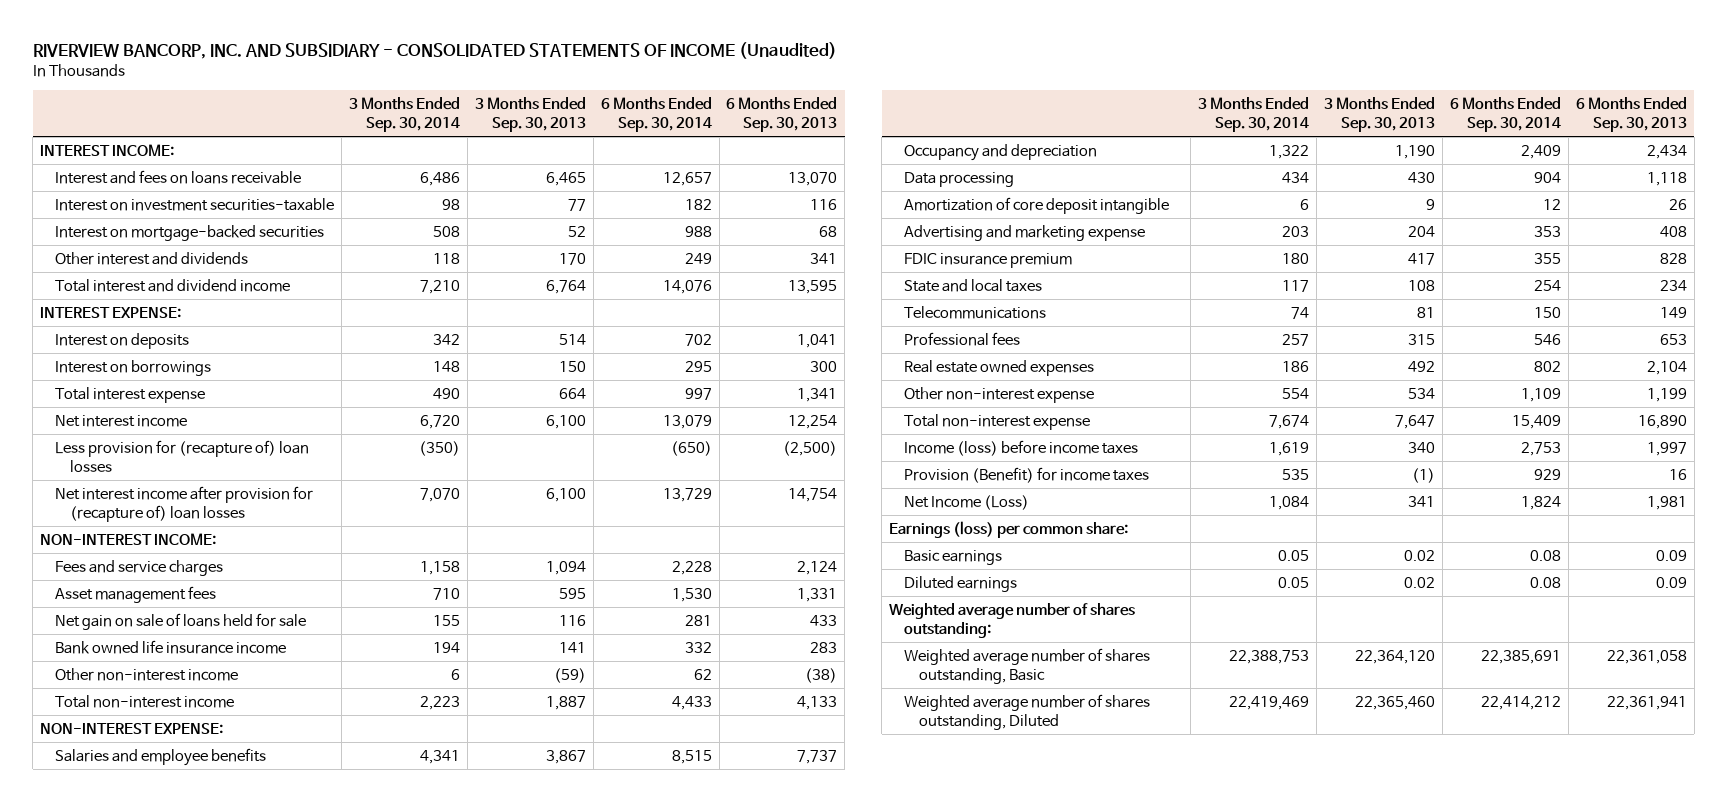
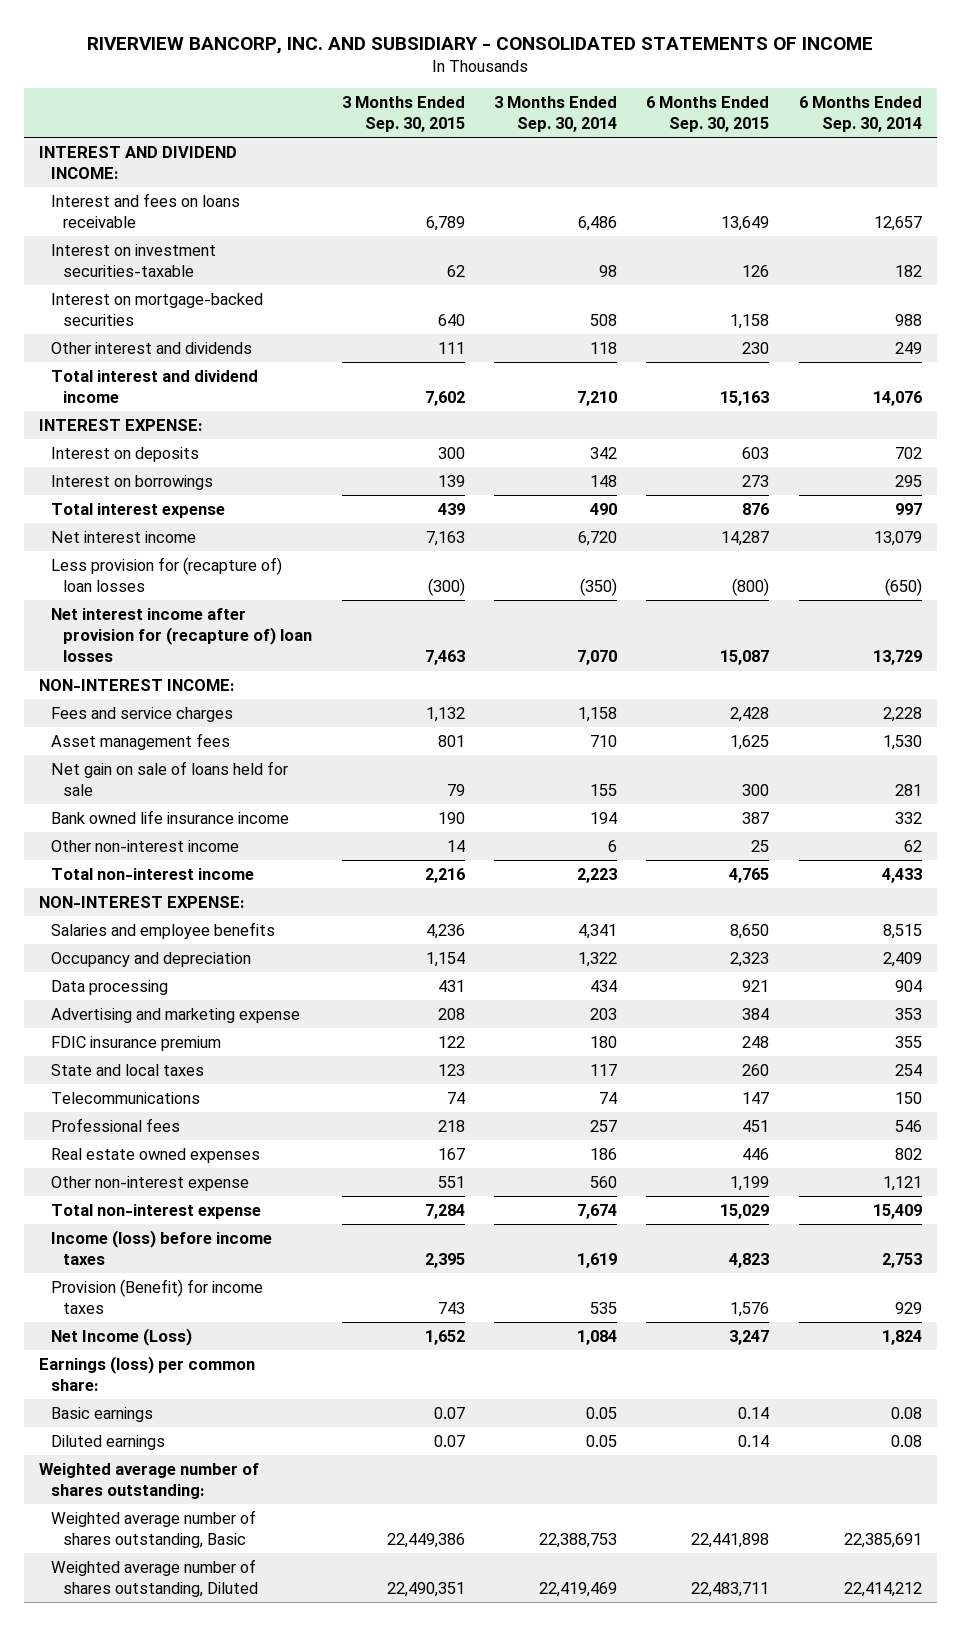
[32,41,837,59] RIVERVIEW BANCORP, INC. AND SUBSIDIARY - CONSOLIDATED STATEMENTS OF INCOME (Unaudited) -> [87,36,874,54] RIVERVIEW BANCORP, INC. AND SUBSIDIARY - CONSOLIDATED STATEMENTS OF INCOME
[474,97,586,133] 3 Months Ended Sep. 30, 2013 -> none
[726,97,838,133] 6 Months Ended Sep. 30, 2013 -> none
none -> [341,95,465,133] 3 Months Ended Sep. 30, 2015
none -> [646,95,770,133] 6 Months Ended Sep. 30, 2015
[40,143,175,156] INTEREST INCOME: -> [38,145,237,180] INTEREST AND DIVIDEND INCOME:
[904,196,1170,214] Amortization of core deposit intangible -> none
[1281,387,1309,399] 554 -> [590,1175,618,1188] 560
[1520,387,1561,402] 1,109 -> [882,1175,922,1191] 1,121

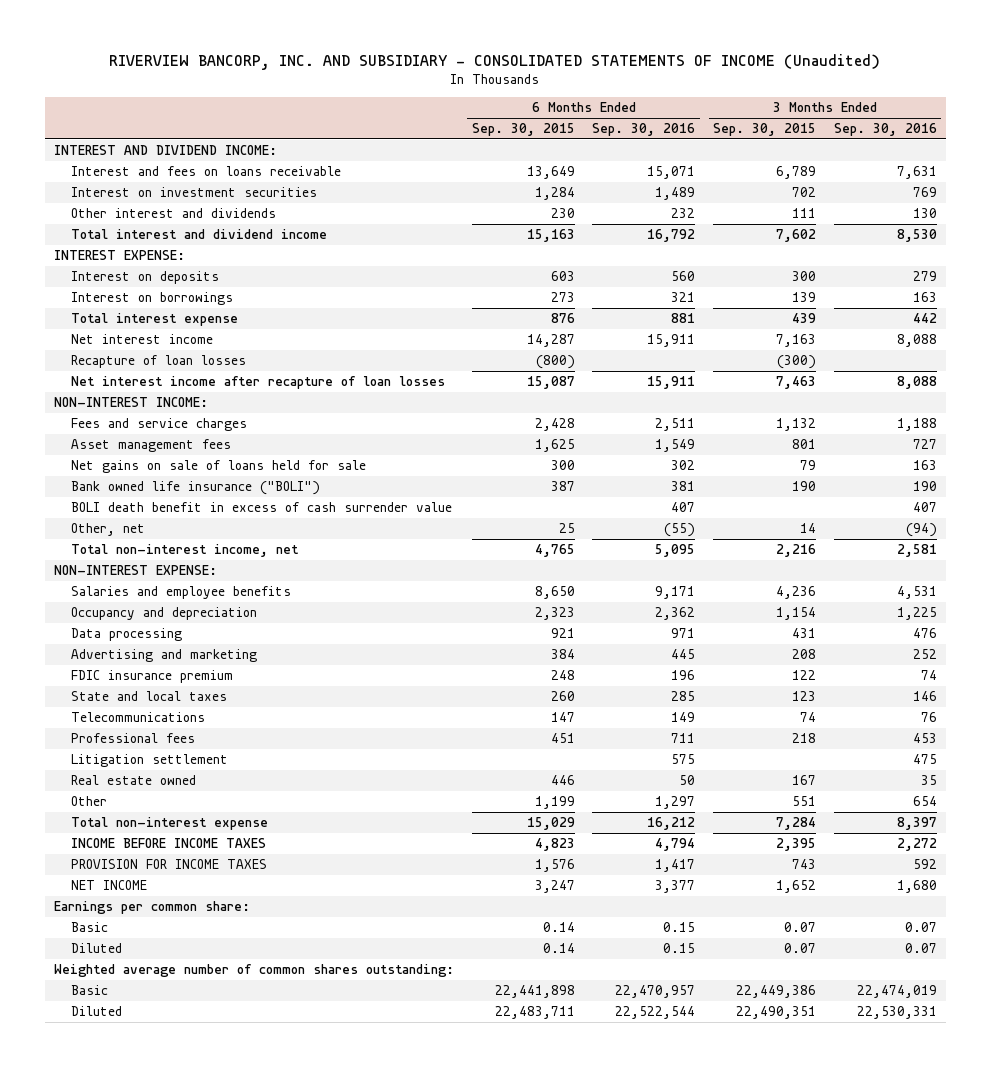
[87,36,874,54] RIVERVIEW BANCORP, INC. AND SUBSIDIARY - CONSOLIDATED STATEMENTS OF INCOME -> [109,53,881,70] RIVERVIEW BANCORP, INC. AND SUBSIDIARY - CONSOLIDATED STATEMENTS OF INCOME (Unaudited)
[494,95,618,133] 3 Months Ended Sep. 30, 2014 -> none
[798,95,922,133] 6 Months Ended Sep. 30, 2014 -> none
none -> [592,123,696,137] Sep. 30, 2016
none -> [833,123,937,137] Sep. 30, 2016
[51,292,264,327] Interest on mortgage-backed securities -> none
[51,243,217,278] Interest on investment securities-taxable -> [71,187,318,198] Interest on investment securities
[446,265,465,278] 62 -> [792,187,817,198] 702
[742,265,770,278] 126 -> [534,187,575,201] 1,284
[51,556,283,593] Less provision for (recapture of) loan losses -> [71,355,247,369] Recapture of loan losses
[51,607,313,663] Net interest income after provision for (recapture of) loan losses -> [71,376,446,390] Net interest income after recapture of loan losses
[51,760,289,797] Net gain on sale of loans held for sale -> [71,460,367,474] Net gains on sale of loans held for sale
[51,809,290,824] Bank owned life insurance income -> [71,481,321,496] Bank owned life insurance ("BOLI")
none -> [71,502,453,513] BOLI death benefit in excess of cash surrender value
[51,839,240,852] Other non-interest income -> [71,523,146,537] Other, net
[51,867,255,880] Total non-interest income -> [71,544,300,558] Total non-interest income, net
[51,1007,301,1023] Advertising and marketing expense -> [71,649,258,663] Advertising and marketing
none -> [71,754,229,768] Litigation settlement
[51,1147,261,1163] Real estate owned expenses -> [71,775,197,786] Real estate owned
[51,1175,250,1191] Other non-interest expense -> [71,796,108,807] Other
[51,1229,273,1266] Income (loss) before income taxes -> [71,838,267,849] INCOME BEFORE INCOME TAXES
[51,1278,264,1315] Provision (Benefit) for income taxes -> [71,859,268,870] PROVISION FOR INCOME TAXES
[51,1327,193,1346] Net Income (Loss) -> [71,880,148,891] NET INCOME
[38,1355,255,1392] Earnings (loss) per common share: -> [54,901,251,915] Earnings per common share:
[51,1406,154,1422] Basic earnings -> [71,922,109,933] Basic
[51,1434,166,1450] Diluted earnings -> [71,943,123,954] Diluted
[38,1462,259,1500] Weighted average number of shares outstanding: -> [54,964,455,978] Weighted average number of common shares outstanding:
[51,1509,257,1549] Weighted average number of shares outstanding, Basic -> [71,985,109,996] Basic
[51,1558,259,1598] Weighted average number of shares outstanding, Diluted -> [71,1006,123,1017] Diluted

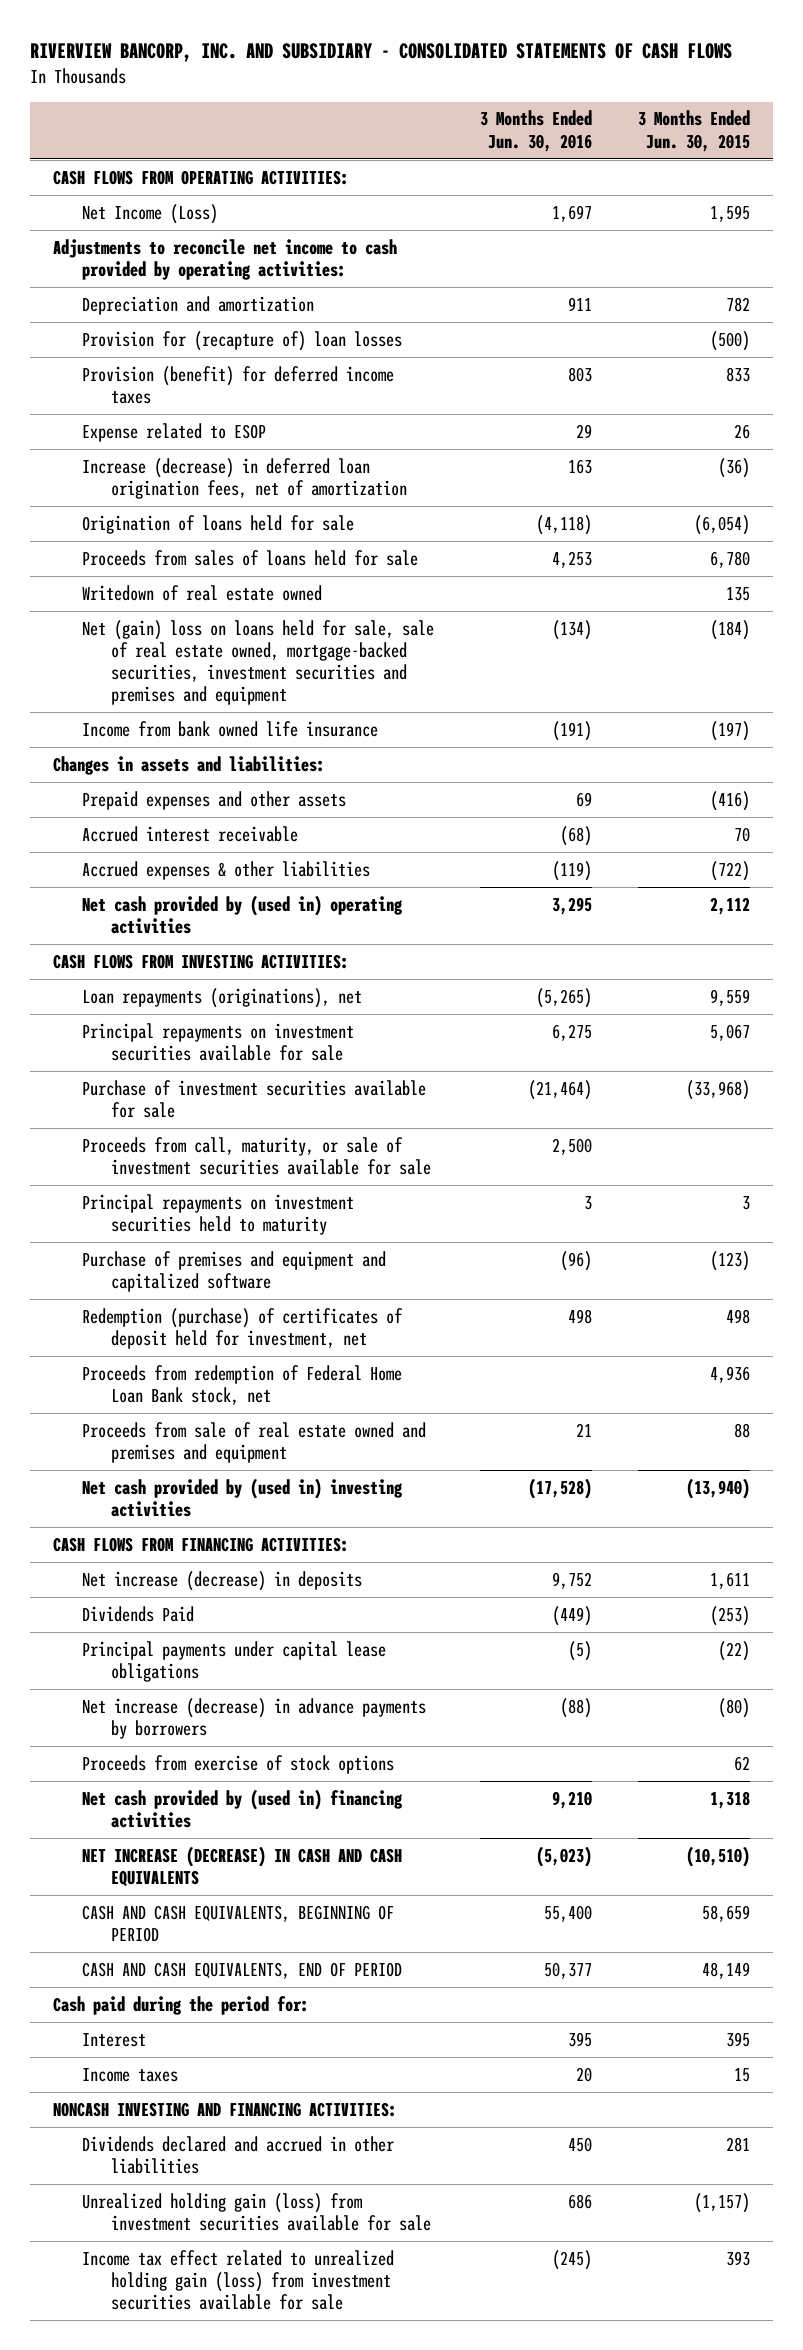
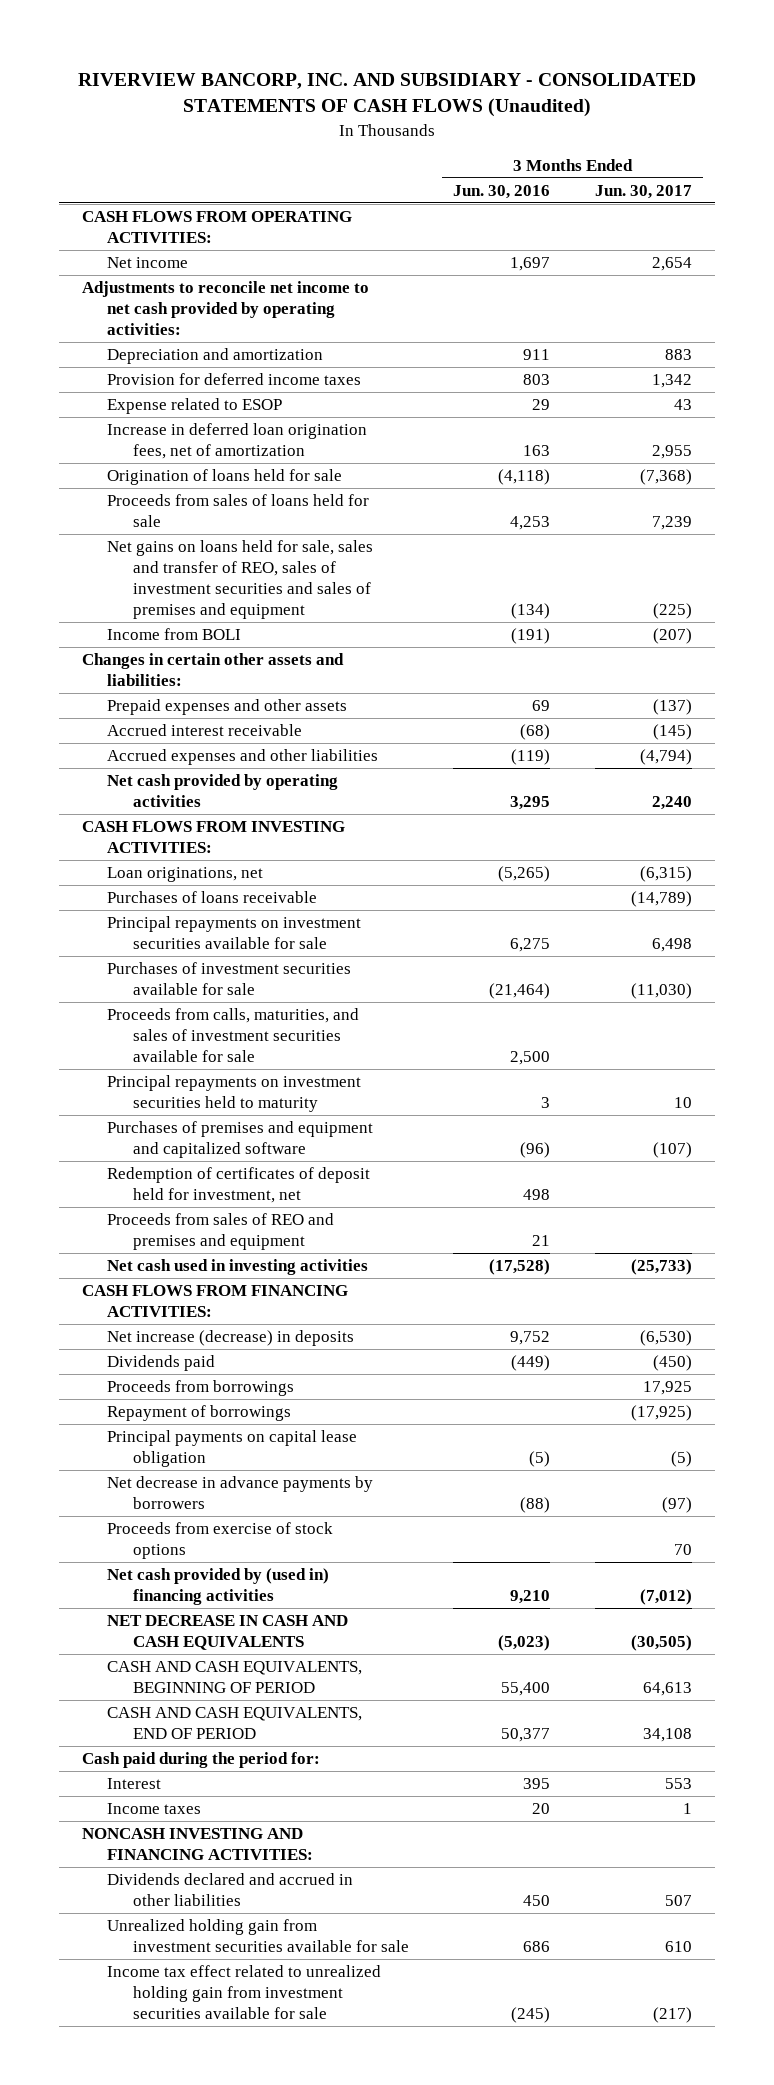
[29,43,732,63] RIVERVIEW BANCORP, INC. AND SUBSIDIARY - CONSOLIDATED STATEMENTS OF CASH FLOWS -> [77,72,696,118] RIVERVIEW BANCORP, INC. AND SUBSIDIARY - CONSOLIDATED STATEMENTS OF CASH FLOWS (Unaudited)
[638,110,751,152] 3 Months Ended Jun. 30, 2015 -> none
none -> [595,184,693,199] Jun. 30, 2017
[82,203,219,224] Net Income (Loss) -> [107,257,189,269] Net income
[53,238,398,280] Adjustments to reconcile net income to cash provided by operating activities: -> [81,281,369,335] Adjustments to reconcile net income to net cash provided by operating activities:
[82,330,403,351] Provision for (recapture of) loan losses -> none
[82,365,395,404] Provision (benefit) for deferred income taxes -> [107,373,362,386] Provision for deferred income taxes
[82,457,408,499] Increase (decrease) in deferred loan origination fees, net of amortization -> [107,423,368,459] Increase in deferred loan origination fees, net of amortization
[82,584,323,601] Writedown of real estate owned -> none
[82,619,435,706] Net (gain) loss on loans held for sale, sale of real estate owned, mortgage-backed securities, investment securities and premises and equipment -> [107,540,374,619] Net gains on loans held for sale, sales and transfer of REO, sales of investment securities and sales of premises and equipment
[82,720,379,737] Income from bank owned life insurance -> [107,628,242,641] Income from BOLI
[53,755,326,775] Changes in assets and liabilities: -> [81,653,344,686] Changes in certain other assets and liabilities:
[82,860,371,880] Accrued expenses & other liabilities -> [107,749,379,766] Accrued expenses and other liabilities
[82,894,404,934] Net cash provided by (used in) operating activities -> [107,774,339,807] Net cash provided by operating activities
[82,987,363,1008] Loan repayments (originations), net -> [107,867,264,883] Loan originations, net
none -> [107,891,318,904] Purchases of loans receivable
[82,1079,427,1118] Purchase of investment securities available for sale -> [107,962,352,995] Purchases of investment securities available for sale
[82,1136,432,1175] Proceeds from call, maturity, or sale of investment securities available for sale -> [107,1008,360,1062] Proceeds from calls, maturities, and sales of investment securities available for sale
[82,1364,403,1405] Proceeds from redemption of Federal Home Loan Bank stock, net -> none
[82,1250,387,1292] Purchase of premises and equipment and capitalized software -> [107,1121,374,1158] Purchases of premises and equipment and capitalized software
[82,1307,404,1349] Redemption (purchase) of certificates of deposit held for investment, net -> [107,1167,371,1203] Redemption of certificates of deposit held for investment, net
[82,1421,427,1463] Proceeds from sale of real estate owned and premises and equipment -> [107,1213,335,1250] Proceeds from sales of REO and premises and equipment
[82,1477,404,1517] Net cash provided by (used in) investing activities -> [107,1259,369,1276] Net cash used in investing activities
[82,1605,195,1622] Dividends Paid -> [107,1355,216,1372] Dividends paid
none -> [107,1380,295,1397] Proceeds from borrowings
none -> [107,1405,292,1422] Repayment of borrowings
[82,1640,387,1682] Principal payments under capital lease obligations -> [107,1430,358,1467] Principal payments on capital lease obligation
[82,1697,427,1739] Net increase (decrease) in advance payments by borrowers -> [107,1476,374,1509] Net decrease in advance payments by borrowers
[82,1845,403,1887] NET INCREASE (DECREASE) IN CASH AND CASH EQUIVALENTS -> [107,1615,349,1650] NET DECREASE IN CASH AND CASH EQUIVALENTS
[82,2192,432,2231] Unrealized holding gain (loss) from investment securities available for sale -> [107,1919,409,1952] Unrealized holding gain from investment securities available for sale
[82,2249,395,2311] Income tax effect related to unrealized holding gain (loss) from investment securities available for sale -> [107,1965,382,2019] Income tax effect related to unrealized holding gain from investment securities available for sale

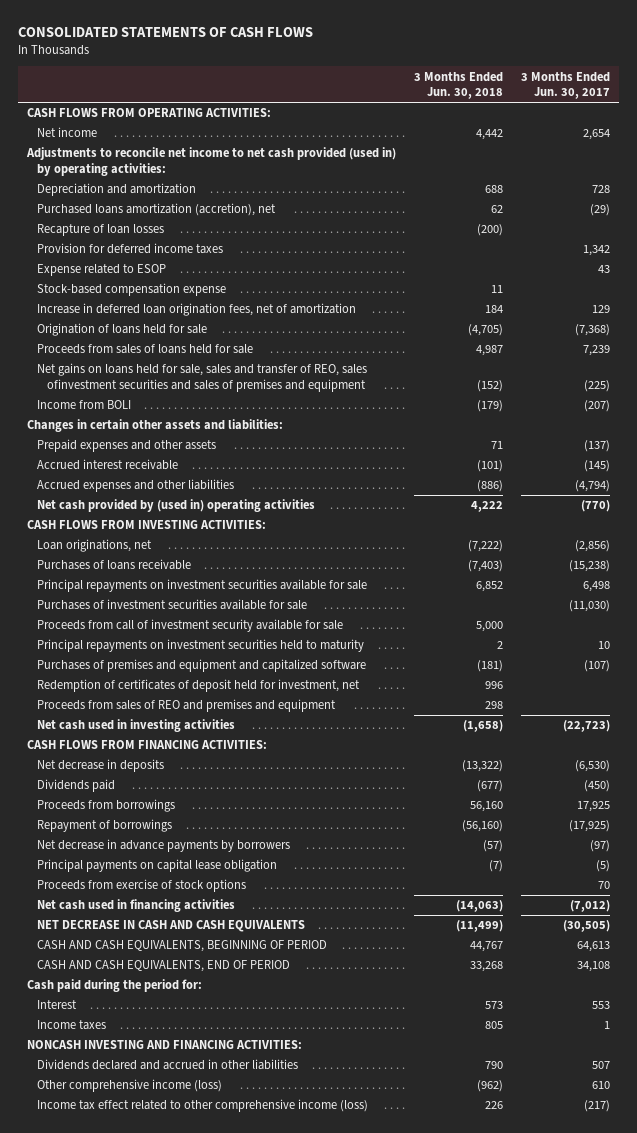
[77,72,696,118] RIVERVIEW BANCORP, INC. AND SUBSIDIARY - CONSOLIDATED STATEMENTS OF CASH FLOWS (Unaudited) -> [17,27,313,38] CONSOLIDATED STATEMENTS OF CASH FLOWS
[453,184,551,199] Jun. 30, 2016 -> none
none -> [414,71,504,100] 3 Months Ended Jun. 30, 2018
[81,281,369,335] Adjustments to reconcile net income to net cash provided by operating activities: -> [25,147,396,176] Adjustments to reconcile net income to net cash provided (used in) by operating activities:
[665,349,693,361] 883 -> [592,185,611,194] 728
none -> [36,203,276,217] Purchased loans amortization (accretion), net
none -> [36,224,164,237] Recapture of loan losses
none -> [36,283,226,297] Stock-based compensation expense
[652,444,693,459] 2,955 -> [592,305,611,314] 129
[107,540,374,619] Net gains on loans held for sale, sales and transfer of REO, sales of investment securities and sales of premises and equipment -> [36,363,367,392] Net gains on loans held for sale, sales and transfer of REO, sales ofinvestment securities and sales of premises and equipment
[107,774,339,807] Net cash provided by operating activities -> [36,499,315,513] Net cash provided by (used in) operating activities
[652,795,693,810] 2,240 -> [581,500,611,513] (770)
[640,866,693,883] (6,315) -> [575,540,611,553] (2,856)
[631,891,693,908] (14,789) -> [569,560,611,573] (15,238)
[107,1008,360,1062] Proceeds from calls, maturities, and sales of investment securities available for sale -> [36,619,343,633] Proceeds from call of investment security available for sale
[631,1259,693,1276] (25,733) -> [563,720,611,733] (22,723)
[107,1330,355,1347] Net increase (decrease) in deposits -> [36,759,164,773] Net decrease in deposits
[107,1430,358,1467] Principal payments on capital lease obligation -> [36,859,277,873] Principal payments on capital lease obligation
[107,1568,330,1605] Net cash provided by (used in) financing activities -> [36,899,235,913] Net cash used in financing activities
[107,1919,409,1952] Unrealized holding gain from investment securities available for sale -> none
none -> [36,1079,222,1093] Other comprehensive income (loss)
[107,1965,382,2019] Income tax effect related to unrealized holding gain from investment securities available for sale -> [36,1099,368,1113] Income tax effect related to other comprehensive income (loss)

